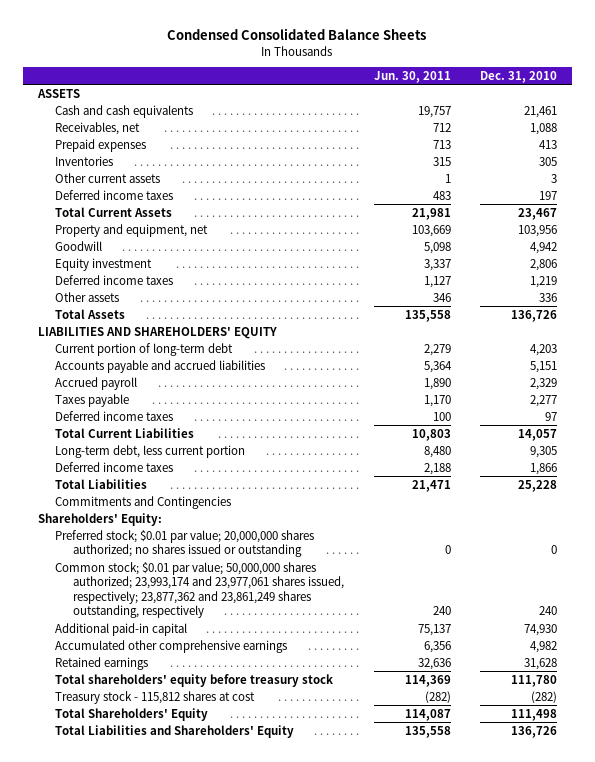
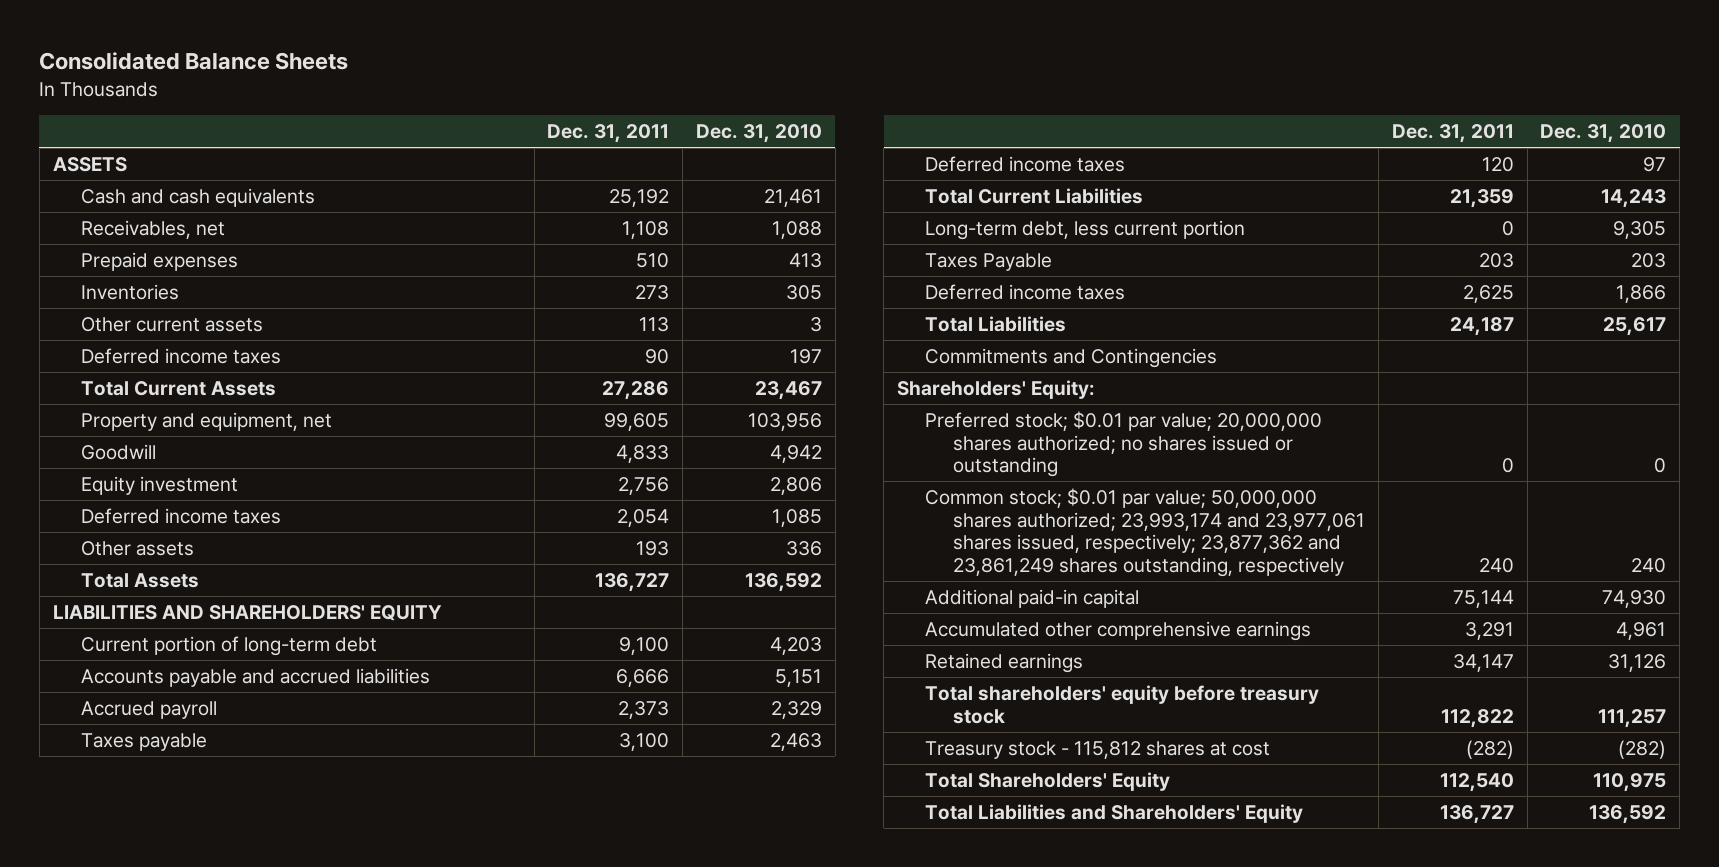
[167,28,427,41] Condensed Consolidated Balance Sheets -> [39,52,349,71] Consolidated Balance Sheets
[373,70,451,83] Jun. 30, 2011 -> none
none -> [547,123,670,143] Dec. 31, 2011
[530,275,558,288] 1,219 -> [771,508,822,527] 1,085
[511,309,558,322] 136,726 -> [744,572,822,592] 136,592
[530,394,558,407] 2,277 -> [769,732,822,751] 2,463
[518,428,558,441] 14,057 -> [1601,188,1667,208] 14,243
none -> [925,252,1053,271] Taxes Payable
[518,479,558,492] 25,228 -> [1603,316,1667,336] 25,617
[530,640,558,653] 4,982 -> [1616,621,1667,640] 4,961
[524,657,558,670] 31,628 -> [1608,653,1667,672] 31,126
[511,674,558,687] 111,780 -> [1598,708,1667,728] 111,257
[511,708,558,721] 111,498 -> [1593,772,1667,792] 110,975
[511,725,558,738] 136,726 -> [1589,804,1667,824] 136,592

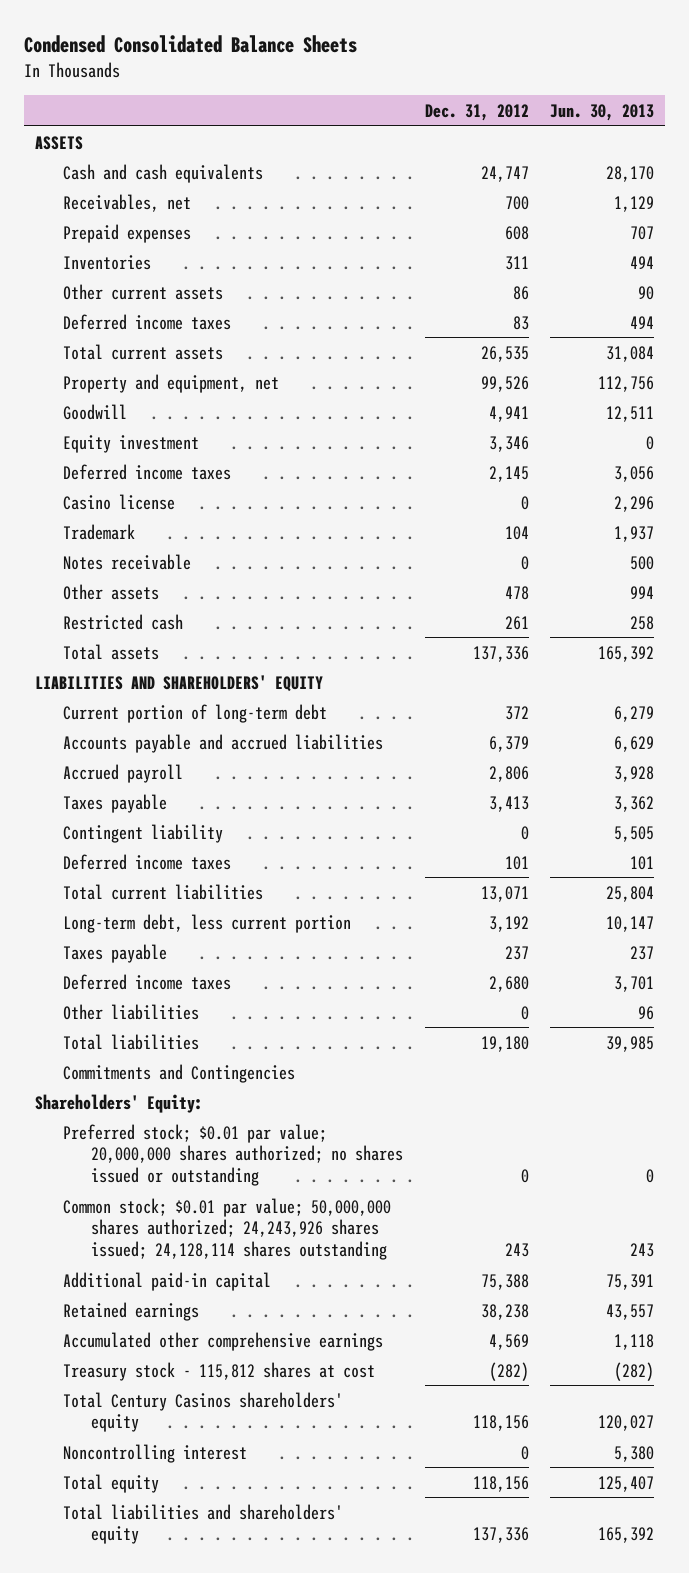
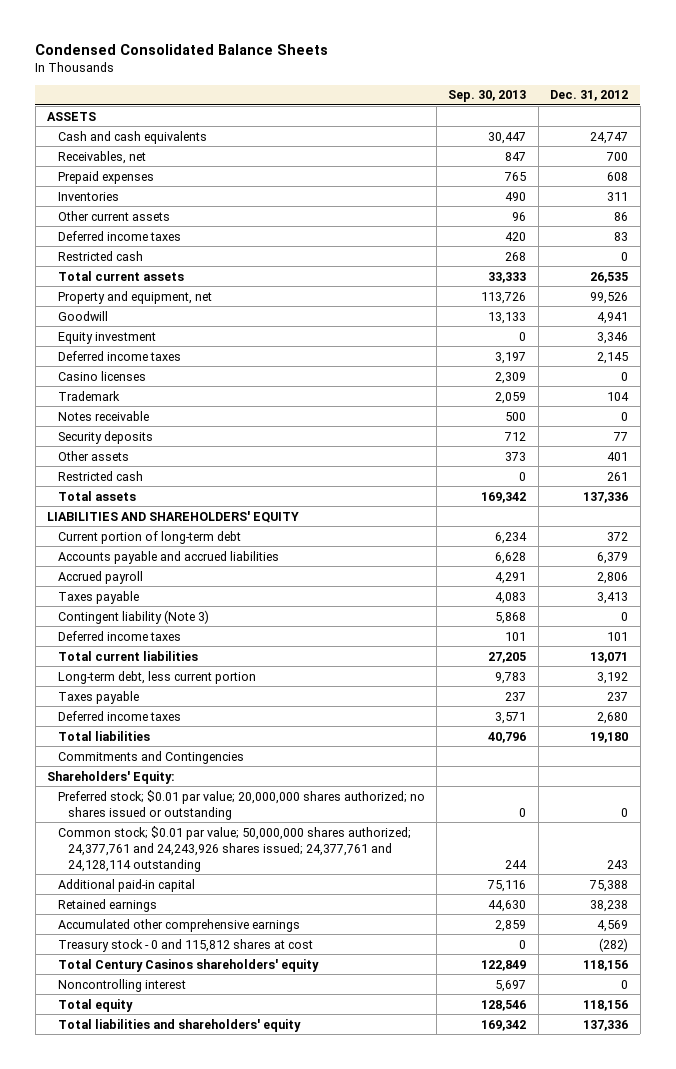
[550,103,655,121] Jun. 30, 2013 -> none
none -> [448,90,527,103] Sep. 30, 2013
none -> [57,250,143,261] Restricted cash
[62,493,175,510] Casino license -> [57,370,146,381] Casino licenses
none -> [57,430,153,444] Security deposits
[504,585,529,600] 478 -> [607,451,629,461] 401
[62,823,223,843] Contingent liability -> [57,609,209,624] Contingent liability (Note 3)
[62,1003,199,1020] Other liabilities -> none
[62,1197,391,1260] Common stock; $0.01 par value; 50,000,000 shares authorized; 24,243,926 shares issued; 24,128,114 shares outstanding -> [57,825,411,872] Common stock; $0.01 par value; 50,000,000 shares authorized; 24,377,761 and 24,243,926 shares issued; 24,377,761 and 24,128,114 outstanding
[62,1361,375,1381] Treasury stock - 115,812 shares at cost -> [57,938,313,952] Treasury stock - 0 and 115,812 shares at cost

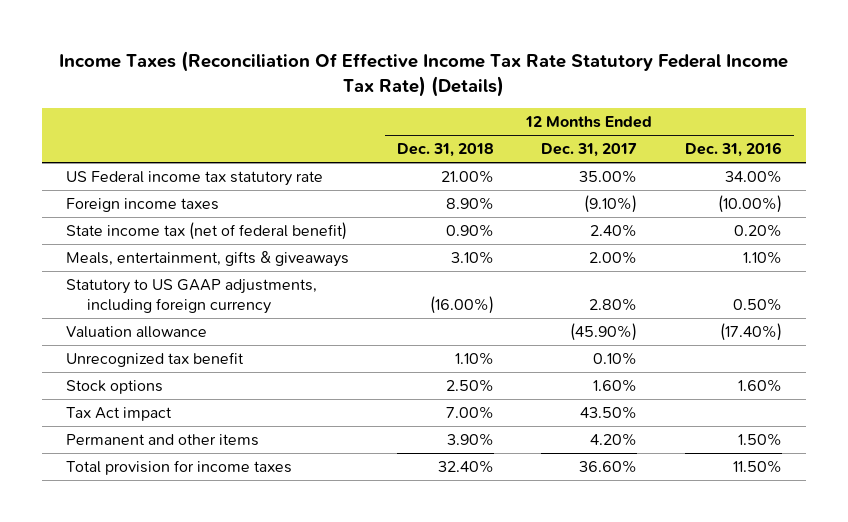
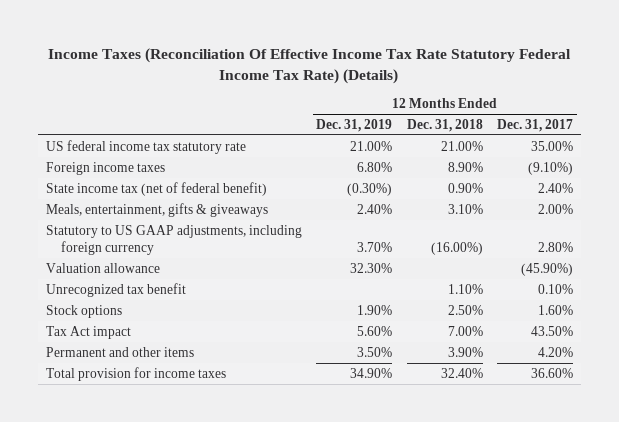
[684,142,782,158] Dec. 31, 2016 -> none
none -> [316,118,393,132] Dec. 31, 2019
[66,170,324,186] US Federal income tax statutory rate -> [45,139,246,154] US federal income tax statutory rate

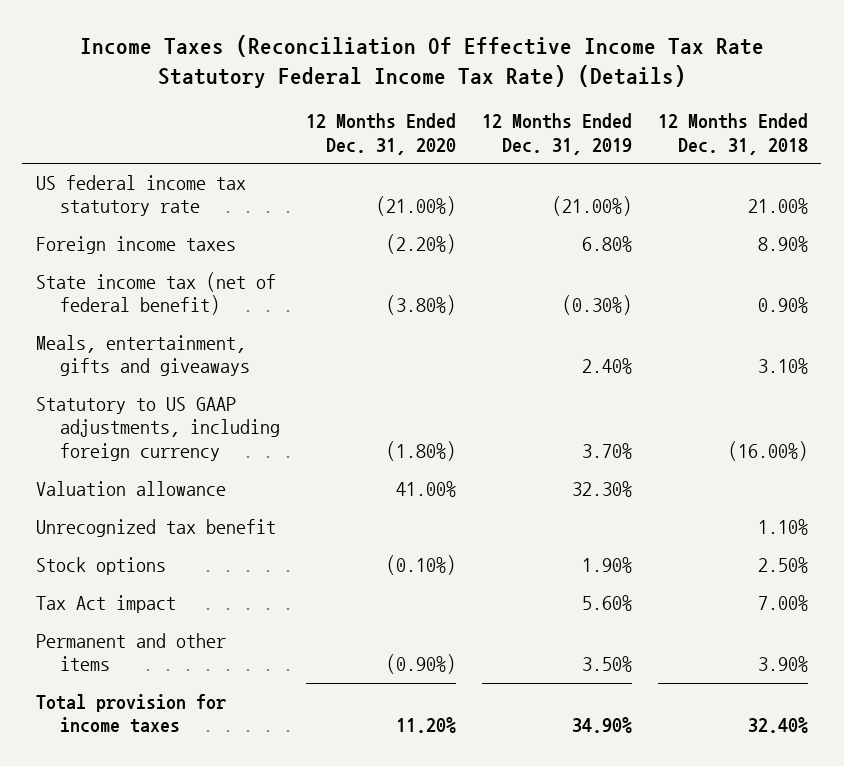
[497,118,574,132] Dec. 31, 2017 -> none
none -> [305,113,456,155] 12 Months Ended Dec. 31, 2020
[350,140,393,151] 21.00% -> [552,196,633,217] (21.00%)
[45,202,268,217] Meals, entertainment, gifts & giveaways -> [35,335,250,377] Meals, entertainment, gifts and giveaways

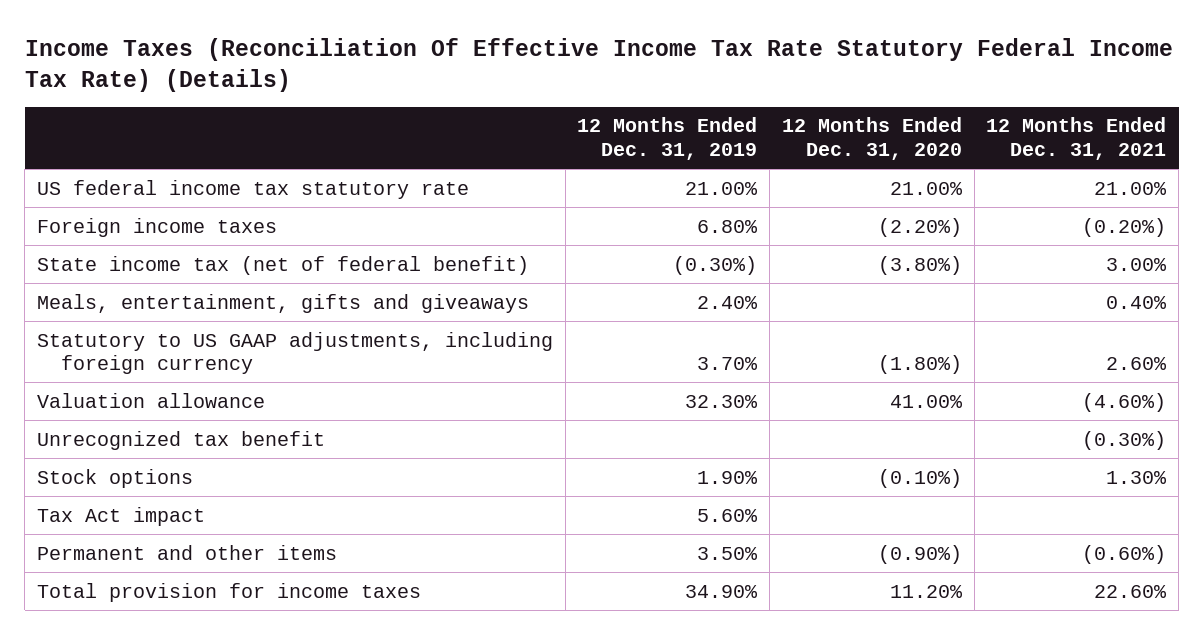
[658,113,809,155] 12 Months Ended Dec. 31, 2018 -> none
none -> [986,117,1167,160] 12 Months Ended Dec. 31, 2021
[375,196,456,217] (21.00%) -> [889,181,963,195] 21.00%
[552,196,633,217] (21.00%) -> [685,181,759,195] 21.00%

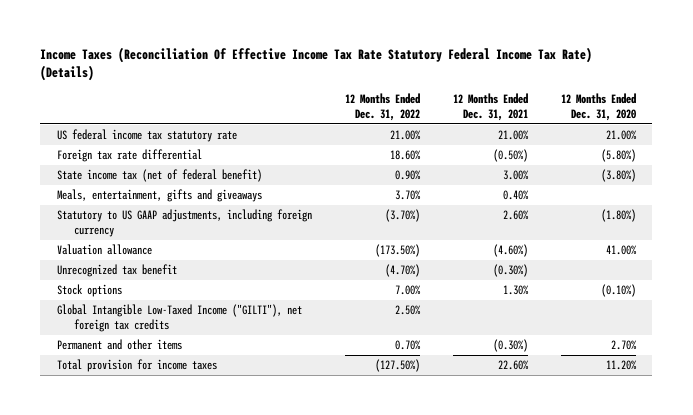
[577,117,758,160] 12 Months Ended Dec. 31, 2019 -> none
none -> [344,92,420,121] 12 Months Ended Dec. 31, 2022
[36,217,277,237] Foreign income taxes -> [56,149,202,163] Foreign tax rate differential
[877,217,962,237] (2.20%) -> [600,149,636,163] (5.80%)
[1082,217,1167,237] (0.20%) -> [492,149,528,163] (0.50%)
[36,506,205,526] Tax Act impact -> none
none -> [56,304,302,333] Global Intangible Low-Taxed Income ("GILTI"), net foreign tax credits
[877,544,962,564] (0.90%) -> [610,340,637,351] 2.70%
[1082,544,1167,564] (0.60%) -> [492,339,528,353] (0.30%)

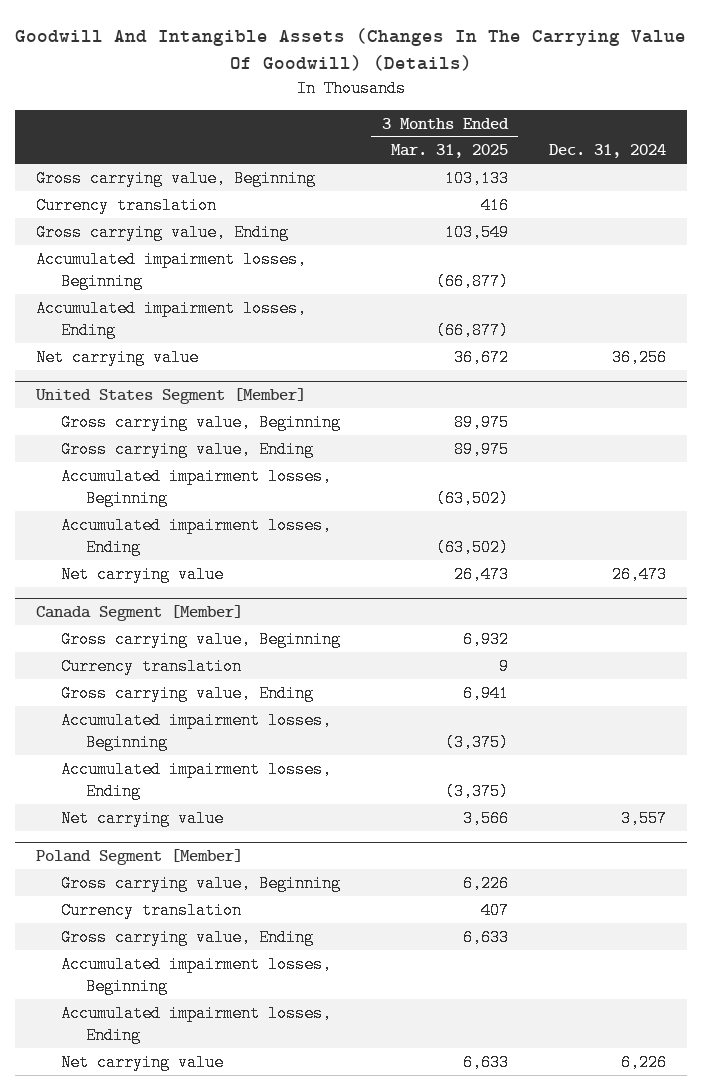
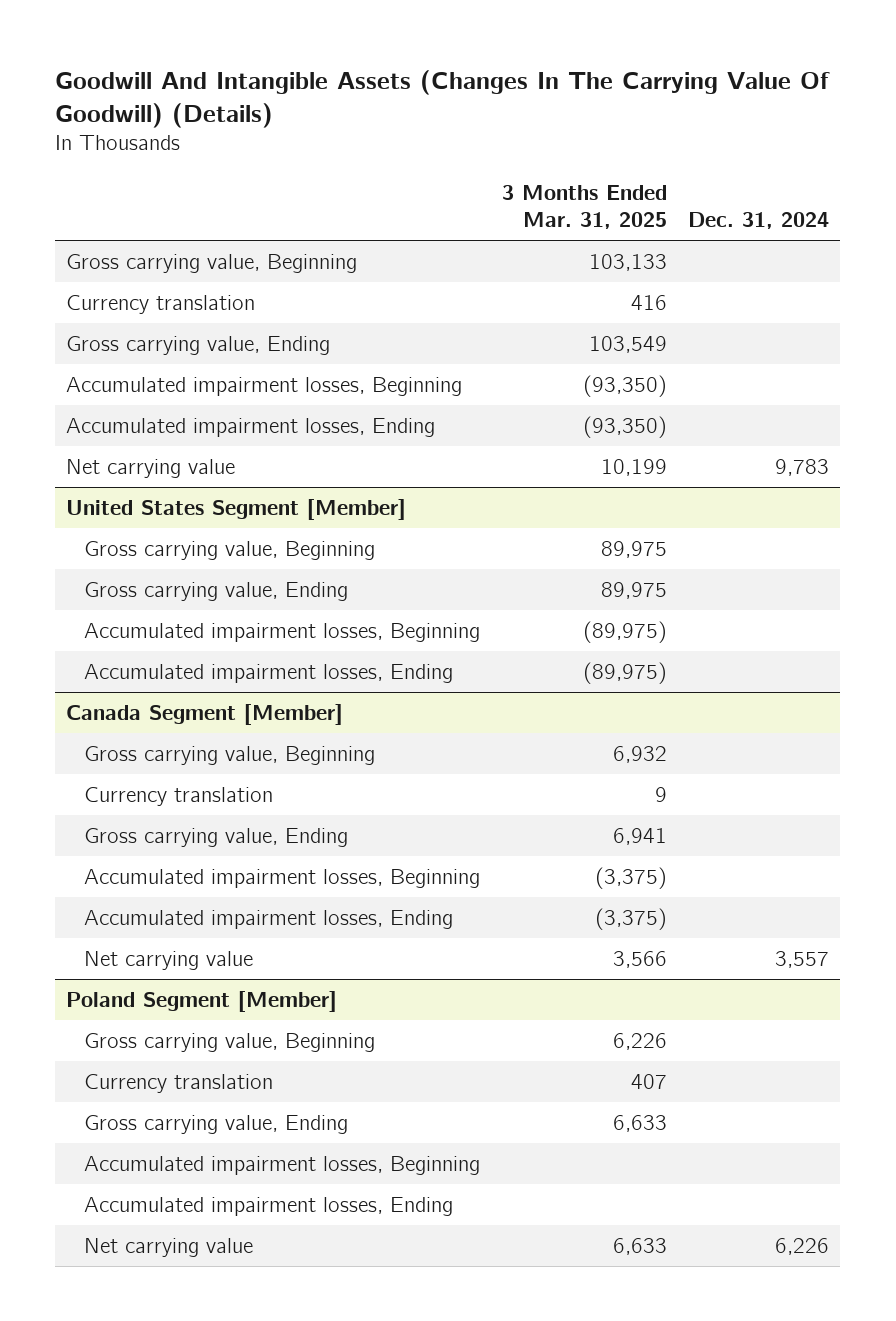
[435,272,509,290] (66,877) -> [582,374,667,397] (93,350)
[435,321,509,339] (66,877) -> [582,415,667,438] (93,350)
[453,348,509,366] 36,672 -> [600,458,667,476] 10,199
[612,348,668,366] 36,256 -> [775,458,830,476] 9,783
[60,565,224,583] Net carrying value -> none
[435,489,509,507] (63,502) -> [582,620,667,643] (89,975)
[435,538,509,556] (63,502) -> [582,661,667,684] (89,975)

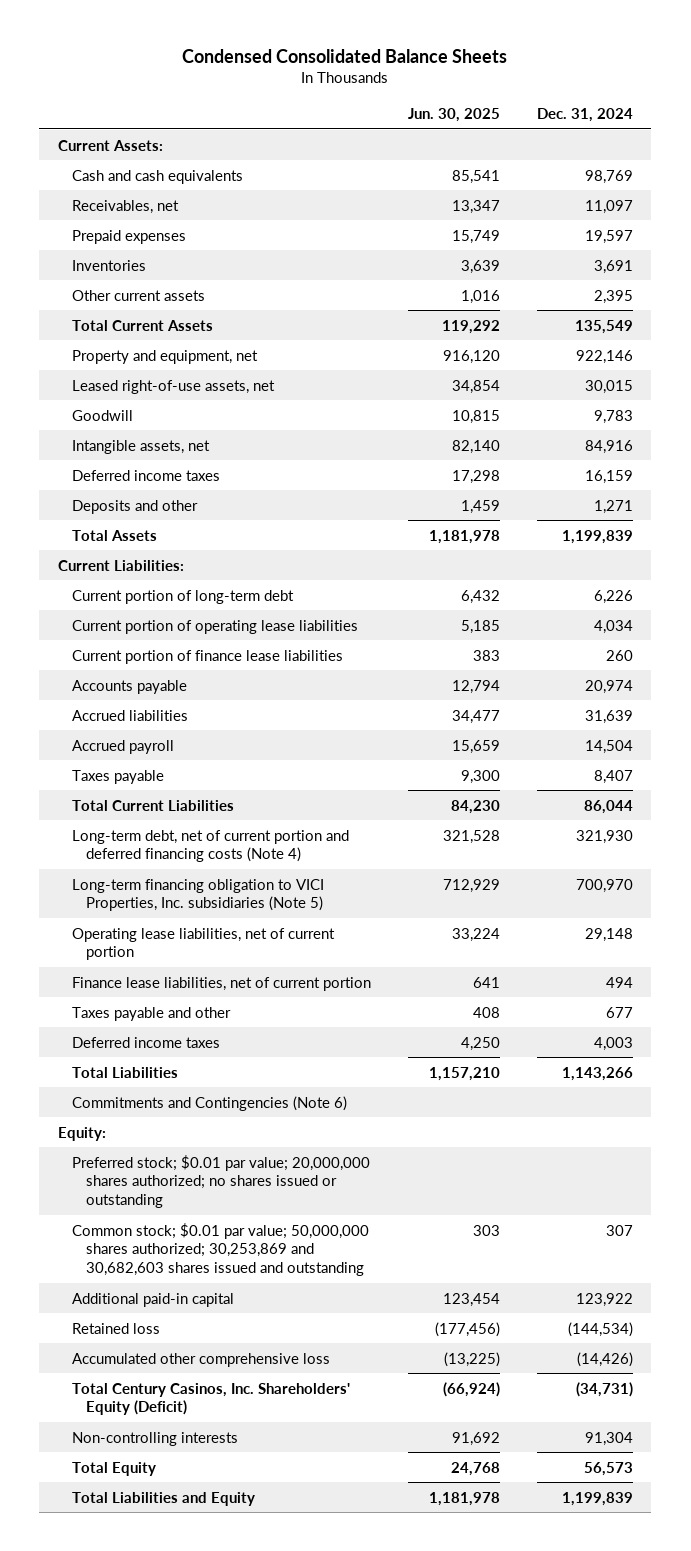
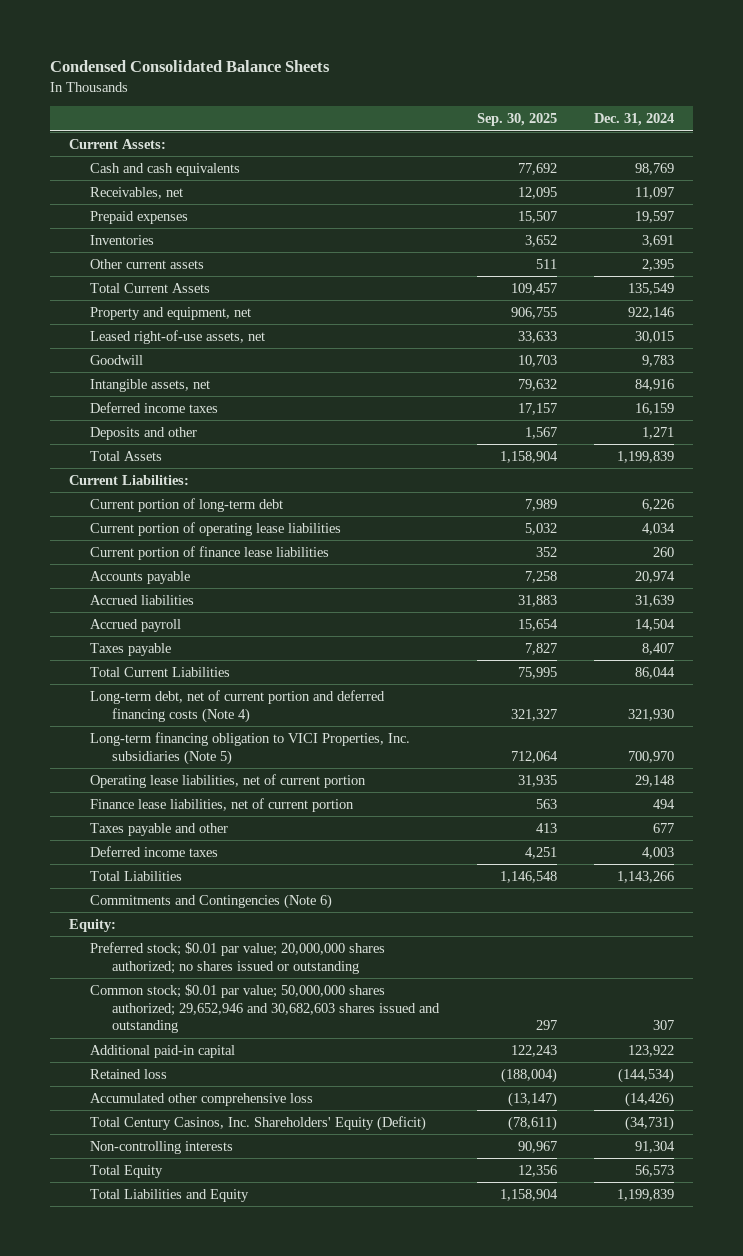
[407,107,500,122] Jun. 30, 2025 -> none
none -> [476,113,557,127] Sep. 30, 2025
[71,1222,369,1276] Common stock; $0.01 par value; 50,000,000 shares authorized; 30,253,869 and 30,682,603 shares issued and outstanding -> [90,983,441,1034] Common stock; $0.01 par value; 50,000,000 shares authorized; 29,652,946 and 30,682,603 shares issued and outstanding

